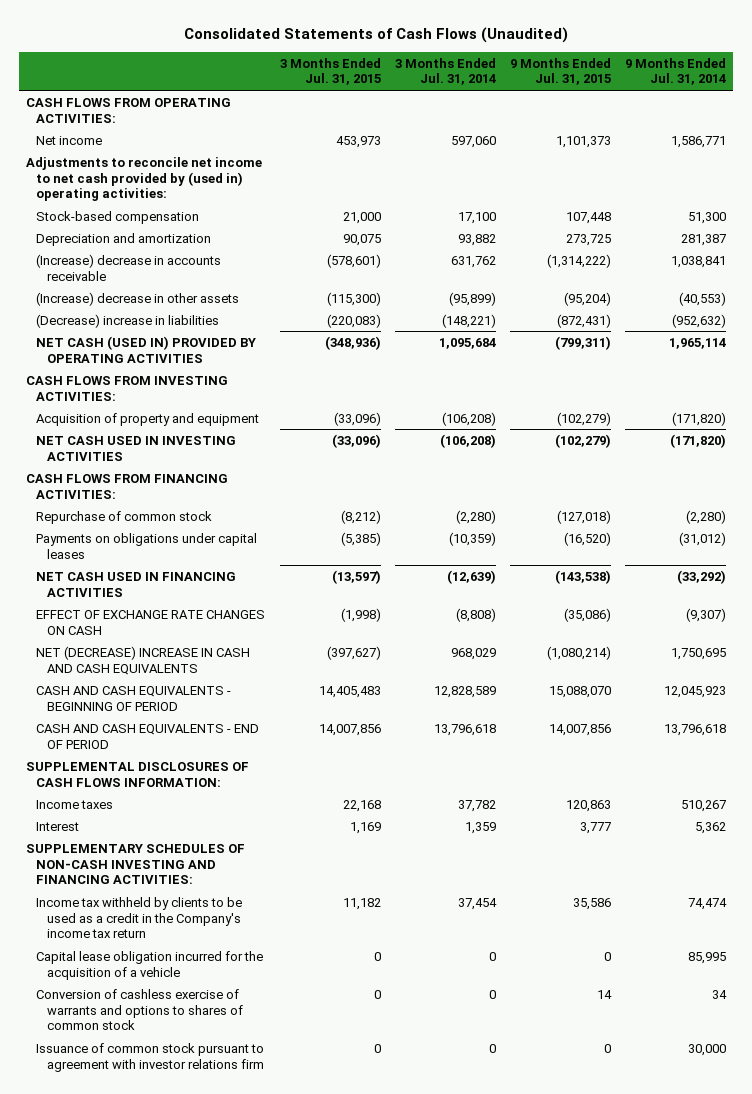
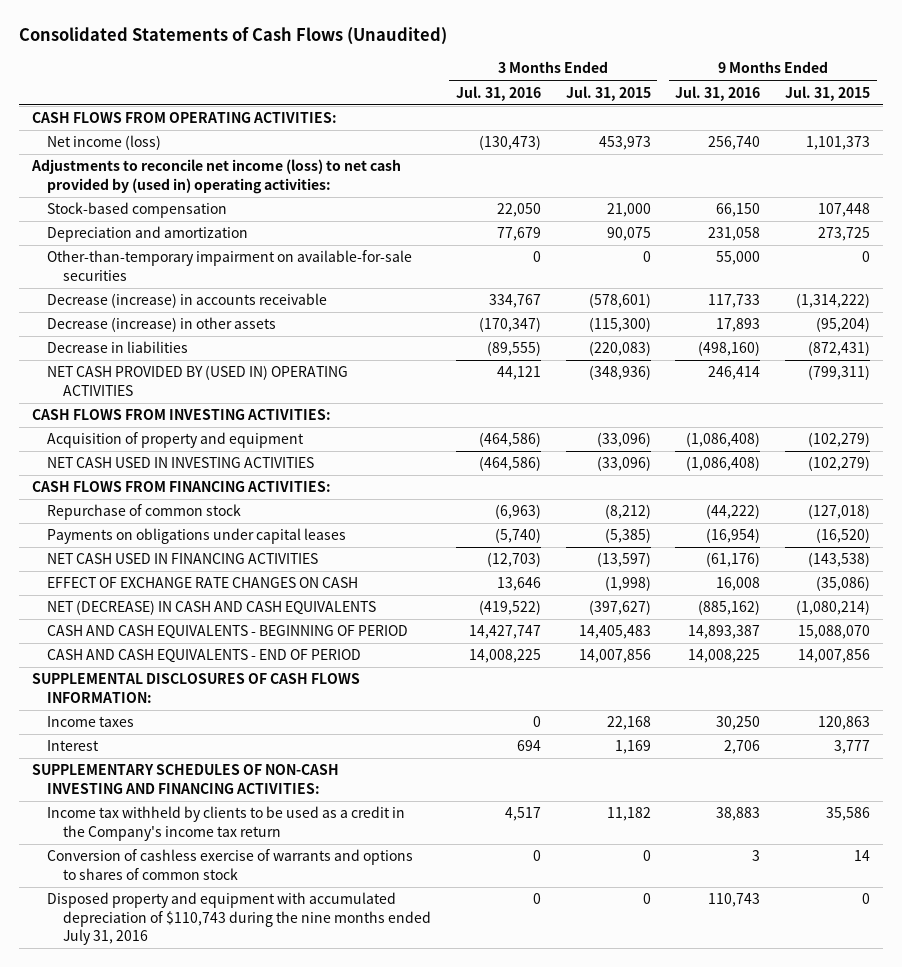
[394,57,496,86] 3 Months Ended Jul. 31, 2014 -> none
[625,57,727,86] 9 Months Ended Jul. 31, 2014 -> none
none -> [455,85,541,101] Jul. 31, 2016
none -> [675,85,761,101] Jul. 31, 2016
[36,135,103,145] Net income -> [47,135,162,151] Net income (loss)
[26,156,263,202] Adjustments to reconcile net income to net cash provided by (used in) operating activities: -> [30,159,401,194] Adjustments to reconcile net income (loss) to net cash provided by (used in) operating activities:
none -> [47,250,413,281] Other-than-temporary impairment on available-for-sale securities
[36,253,222,281] (Increase) decrease in accounts receivable -> [47,293,328,309] Decrease (increase) in accounts receivable
[36,291,240,306] (Increase) decrease in other assets -> [47,317,277,333] Decrease (increase) in other assets
[36,313,220,328] (Decrease) increase in liabilities -> [47,341,189,354] Decrease in liabilities
[36,335,257,363] NET CASH (USED IN) PROVIDED BY OPERATING ACTIVITIES -> [47,365,349,396] NET CASH PROVIDED BY (USED IN) OPERATING ACTIVITIES
[36,645,251,675] NET (DECREASE) INCREASE IN CASH AND CASH EQUIVALENTS -> [47,600,377,616] NET (DECREASE) IN CASH AND CASH EQUIVALENTS
[36,950,264,980] Capital lease obligation incurred for the acquisition of a vehicle -> none
[36,1042,265,1072] Issuance of common stock pursuant to agreement with investor relations firm -> none
none -> [47,892,431,946] Disposed property and equipment with accumulated depreciation of $110,743 during the nine months ended July 31, 2016

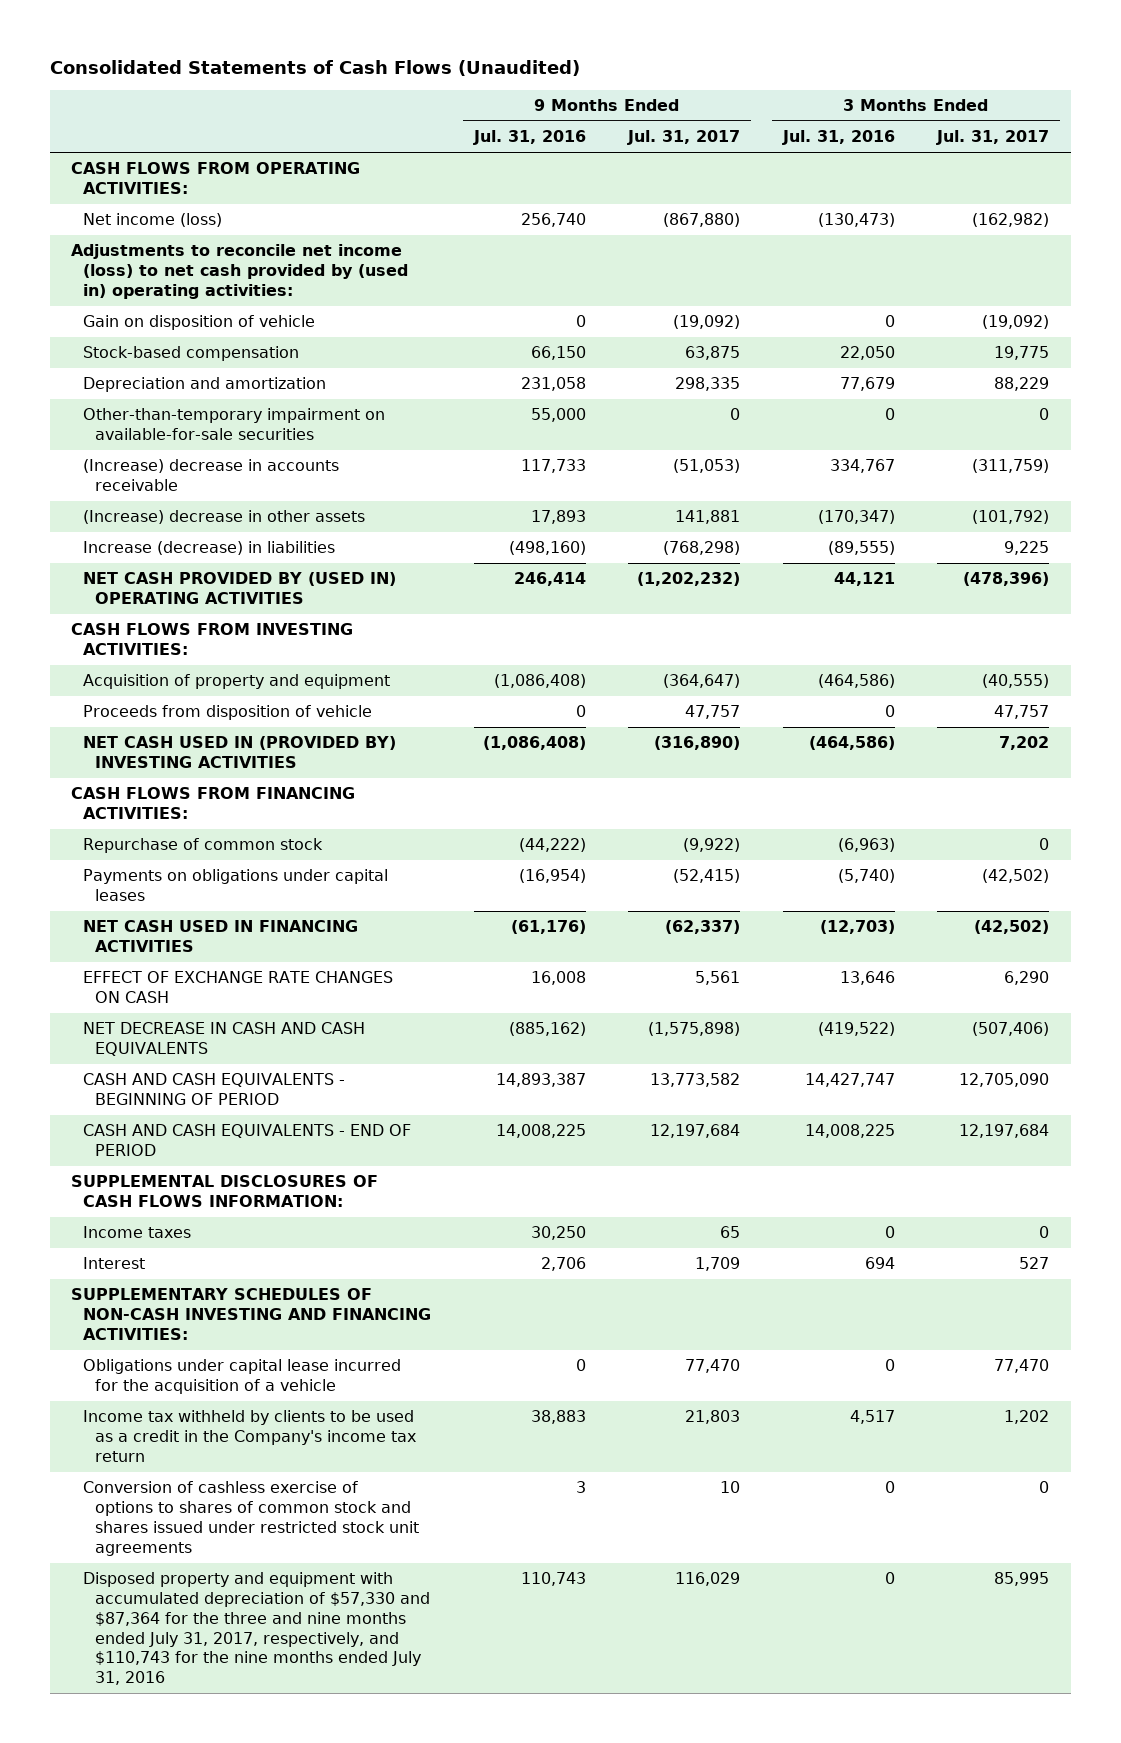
[565,85,651,101] Jul. 31, 2015 -> none
[785,85,871,101] Jul. 31, 2015 -> none
none -> [627,130,741,146] Jul. 31, 2017
none -> [936,130,1050,146] Jul. 31, 2017
none -> [83,315,316,331] Gain on disposition of vehicle
[47,293,328,309] Decrease (increase) in accounts receivable -> [83,459,340,492] (Increase) decrease in accounts receivable
[47,317,277,333] Decrease (increase) in other assets -> [83,510,366,525] (Increase) decrease in other assets
[47,341,189,354] Decrease in liabilities -> [83,541,336,556] Increase (decrease) in liabilities
none -> [83,705,373,721] Proceeds from disposition of vehicle
[47,457,315,469] NET CASH USED IN INVESTING ACTIVITIES -> [83,736,397,769] NET CASH USED IN (PROVIDED BY) INVESTING ACTIVITIES
[47,600,377,616] NET (DECREASE) IN CASH AND CASH EQUIVALENTS -> [83,1022,366,1057] NET DECREASE IN CASH AND CASH EQUIVALENTS
none -> [83,1359,402,1395] Obligations under capital lease incurred for the acquisition of a vehicle
[47,849,414,880] Conversion of cashless exercise of warrants and options to shares of common stock -> [83,1481,420,1556] Conversion of cashless exercise of options to shares of common stock and shares issued under restricted stock unit agreements
[47,892,431,946] Disposed property and equipment with accumulated depreciation of $110,743 during the nine months ended July 31, 2016 -> [83,1572,431,1686] Disposed property and equipment with accumulated depreciation of $57,330 and $87,364 for the three and nine months ended July 31, 2017, respectively, and $110,743 for the nine months ended July 31, 2016

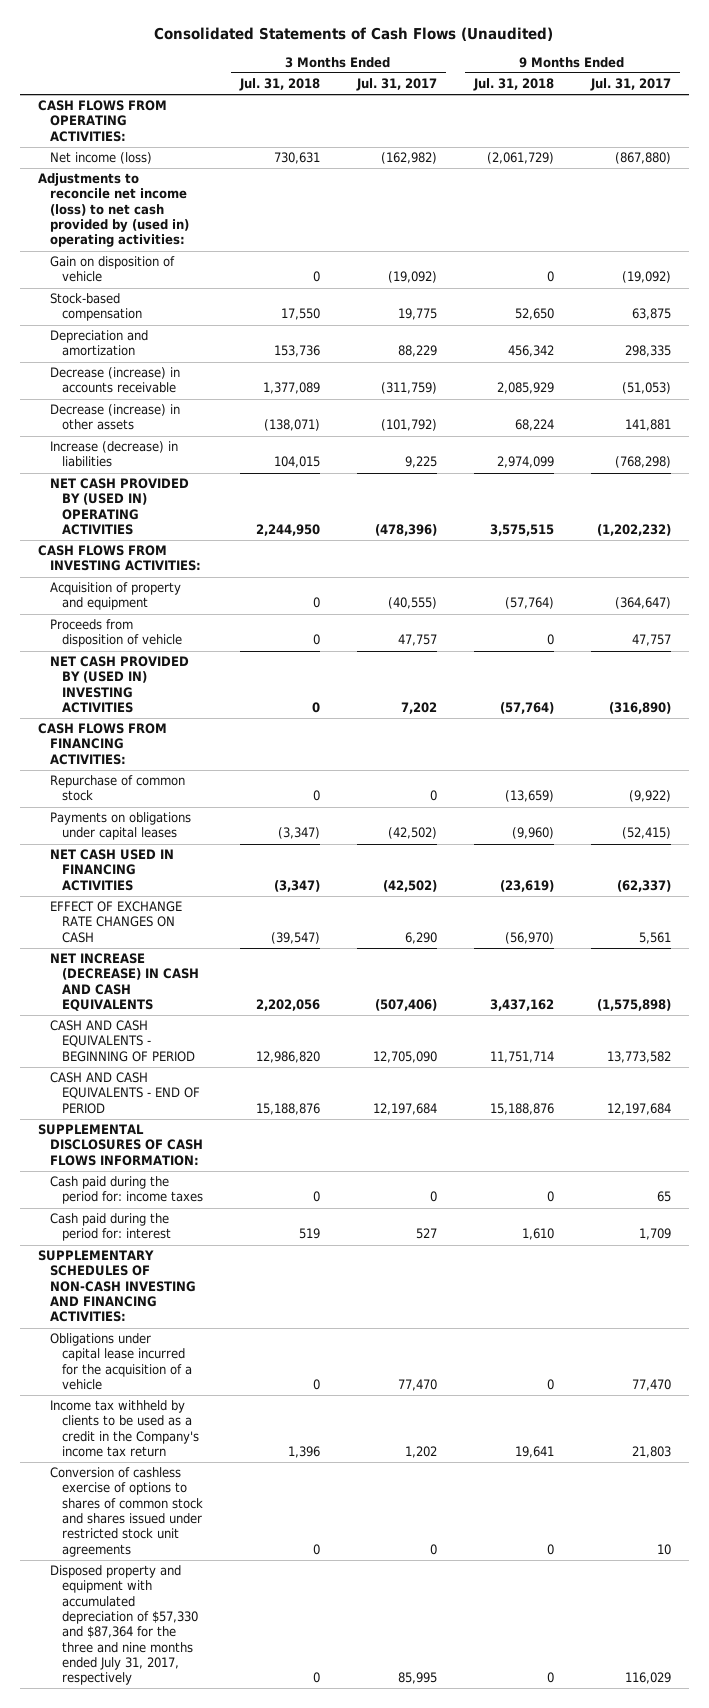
[472,130,586,146] Jul. 31, 2016 -> none
[781,130,895,146] Jul. 31, 2016 -> none
none -> [239,77,321,91] Jul. 31, 2018
none -> [472,77,554,91] Jul. 31, 2018
[83,408,386,441] Other-than-temporary impairment on available-for-sale securities -> none
[83,459,340,492] (Increase) decrease in accounts receivable -> [50,367,181,394] Decrease (increase) in accounts receivable
[83,510,366,525] (Increase) decrease in other assets -> [50,404,181,431] Decrease (increase) in other assets
[83,736,397,769] NET CASH USED IN (PROVIDED BY) INVESTING ACTIVITIES -> [50,656,190,714] NET CASH PROVIDED BY (USED IN) INVESTING ACTIVITIES
[83,1022,366,1057] NET DECREASE IN CASH AND CASH EQUIVALENTS -> [50,953,200,1012] NET INCREASE (DECREASE) IN CASH AND CASH EQUIVALENTS
[83,1226,192,1239] Income taxes -> [50,1176,204,1205] Cash paid during the period for: income taxes
[83,1257,146,1270] Interest -> [50,1213,172,1242] Cash paid during the period for: interest
[83,1572,431,1686] Disposed property and equipment with accumulated depreciation of $57,330 and $87,364 for the three and nine months ended July 31, 2017, respectively, and $110,743 for the nine months ended July 31, 2016 -> [50,1565,199,1686] Disposed property and equipment with accumulated depreciation of $57,330 and $87,364 for the three and nine months ended July 31, 2017, respectively

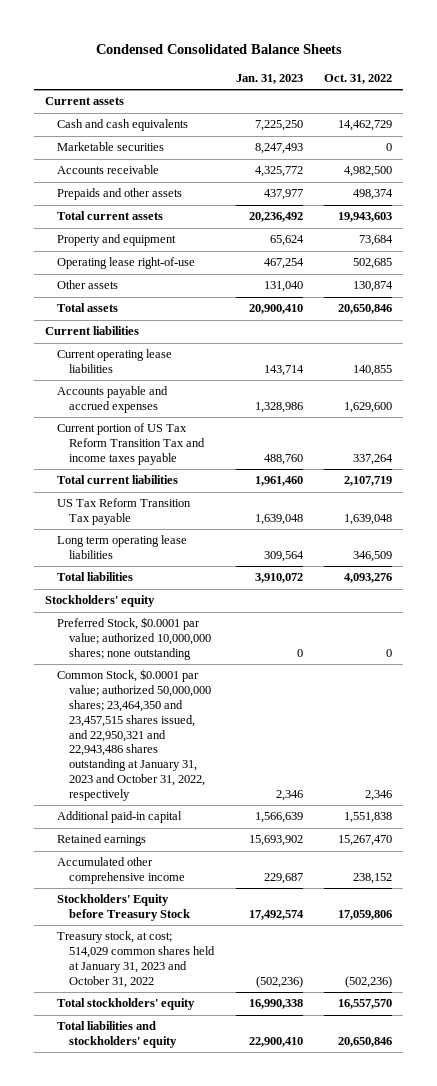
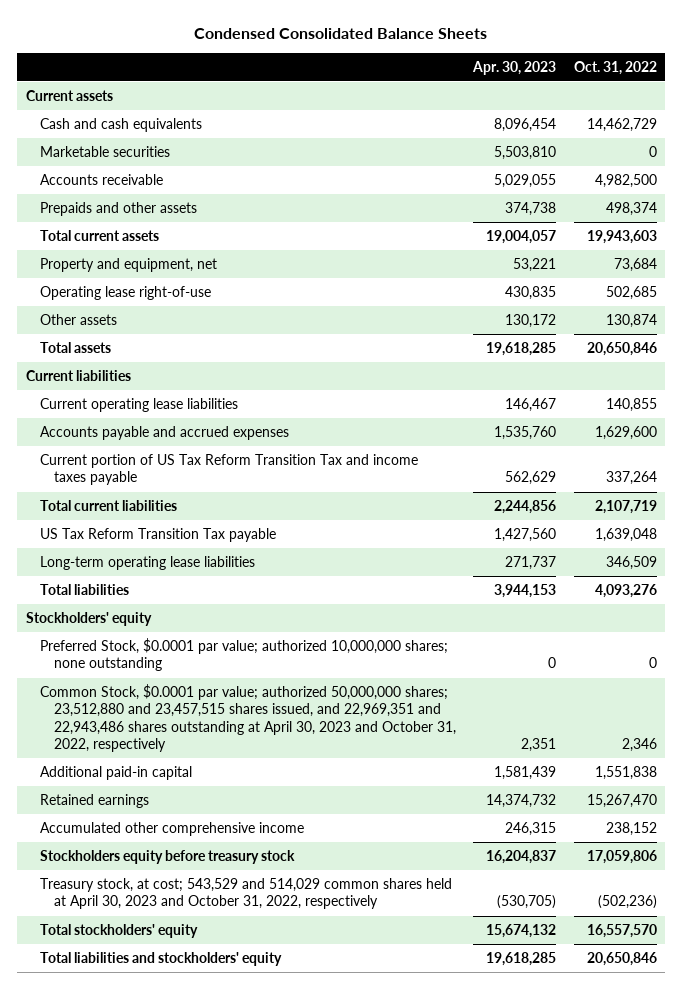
[235,74,303,85] Jan. 31, 2023 -> none
none -> [472,60,557,75] Apr. 30, 2023
[57,234,177,247] Property and equipment -> [39,258,217,273] Property and equipment, net
[57,535,188,560] Long term operating lease liabilities -> [39,556,255,571] Long-term operating lease liabilities
[57,669,212,801] Common Stock, $0.0001 par value; authorized 50,000,000 shares; 23,464,350 and 23,457,515 shares issued, and 22,950,321 and 22,943,486 shares outstanding at January 31, 2023 and October 31, 2022, respectively -> [39,684,457,753] Common Stock, $0.0001 par value; authorized 50,000,000 shares; 23,512,880 and 23,457,515 shares issued, and 22,969,351 and 22,943,486 shares outstanding at April 30, 2023 and October 31, 2022, respectively
[57,894,191,922] Stockholders' Equity before Treasury Stock -> [39,850,295,865] Stockholders equity before treasury stock
[57,931,216,988] Treasury stock, at cost; 514,029 common shares held at January 31, 2023 and October 31, 2022 -> [39,878,452,910] Treasury stock, at cost; 543,529 and 514,029 common shares held at April 30, 2023 and October 31, 2022, respectively

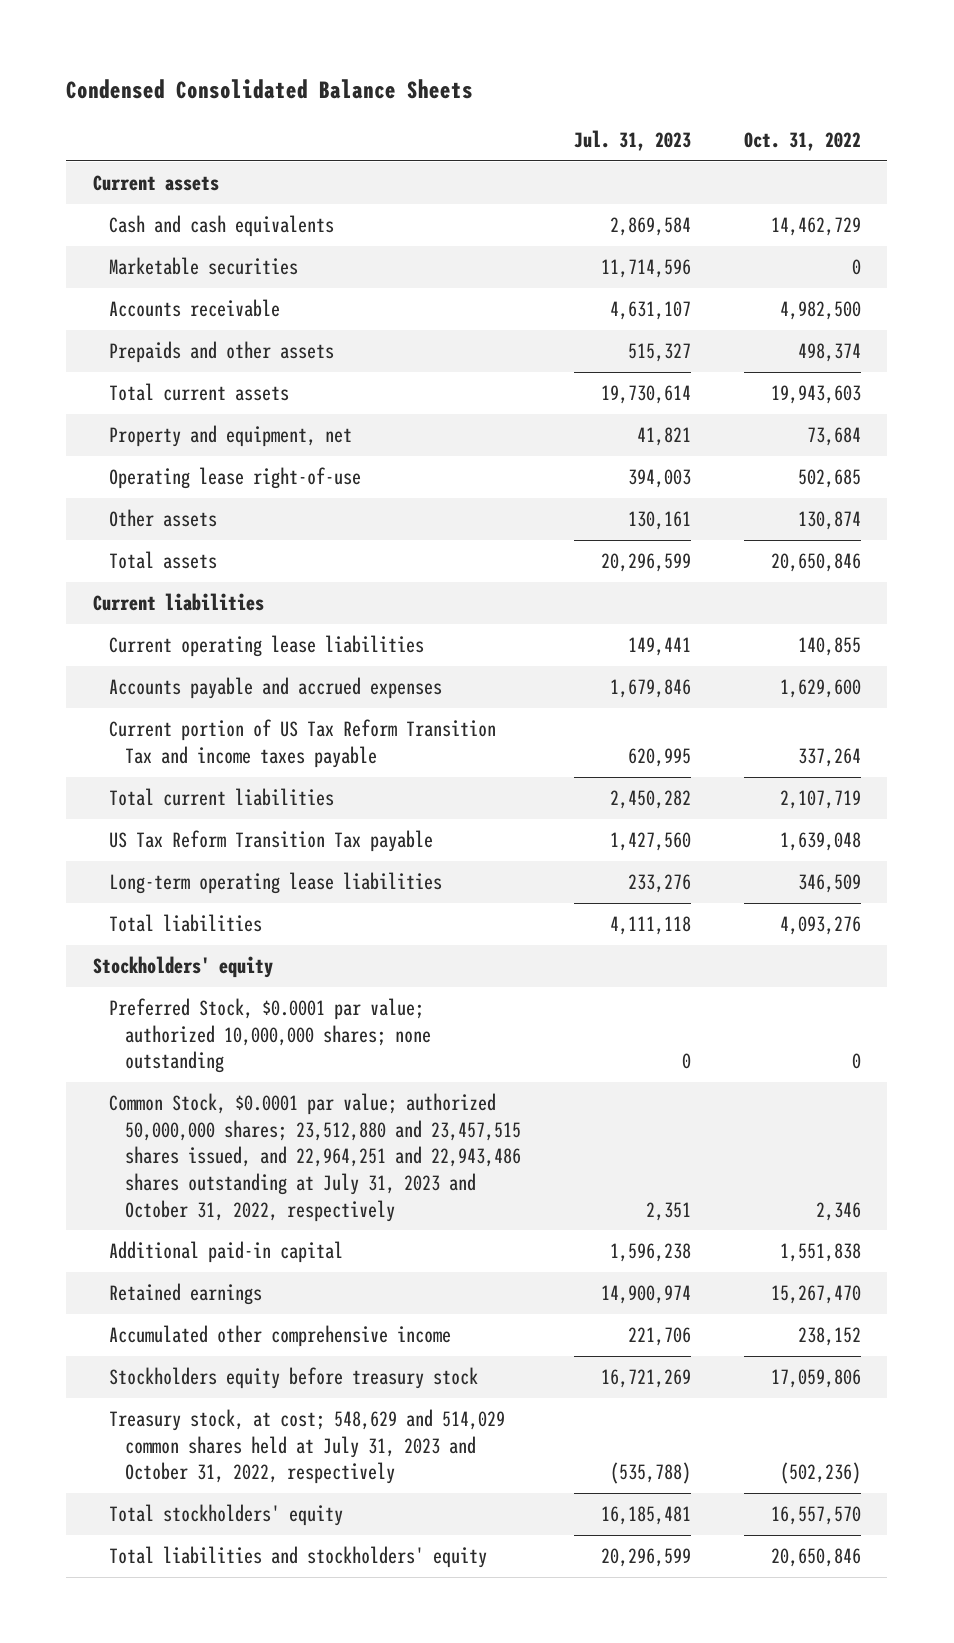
[472,60,557,75] Apr. 30, 2023 -> none
none -> [573,129,691,151] Jul. 31, 2023
[39,684,457,753] Common Stock, $0.0001 par value; authorized 50,000,000 shares; 23,512,880 and 23,457,515 shares issued, and 22,969,351 and 22,943,486 shares outstanding at April 30, 2023 and October 31, 2022, respectively -> [108,1093,521,1222] Common Stock, $0.0001 par value; authorized 50,000,000 shares; 23,512,880 and 23,457,515 shares issued, and 22,964,251 and 22,943,486 shares outstanding at July 31, 2023 and October 31, 2022, respectively
[39,878,452,910] Treasury stock, at cost; 543,529 and 514,029 common shares held at April 30, 2023 and October 31, 2022, respectively -> [108,1409,505,1485] Treasury stock, at cost; 548,629 and 514,029 common shares held at July 31, 2023 and October 31, 2022, respectively

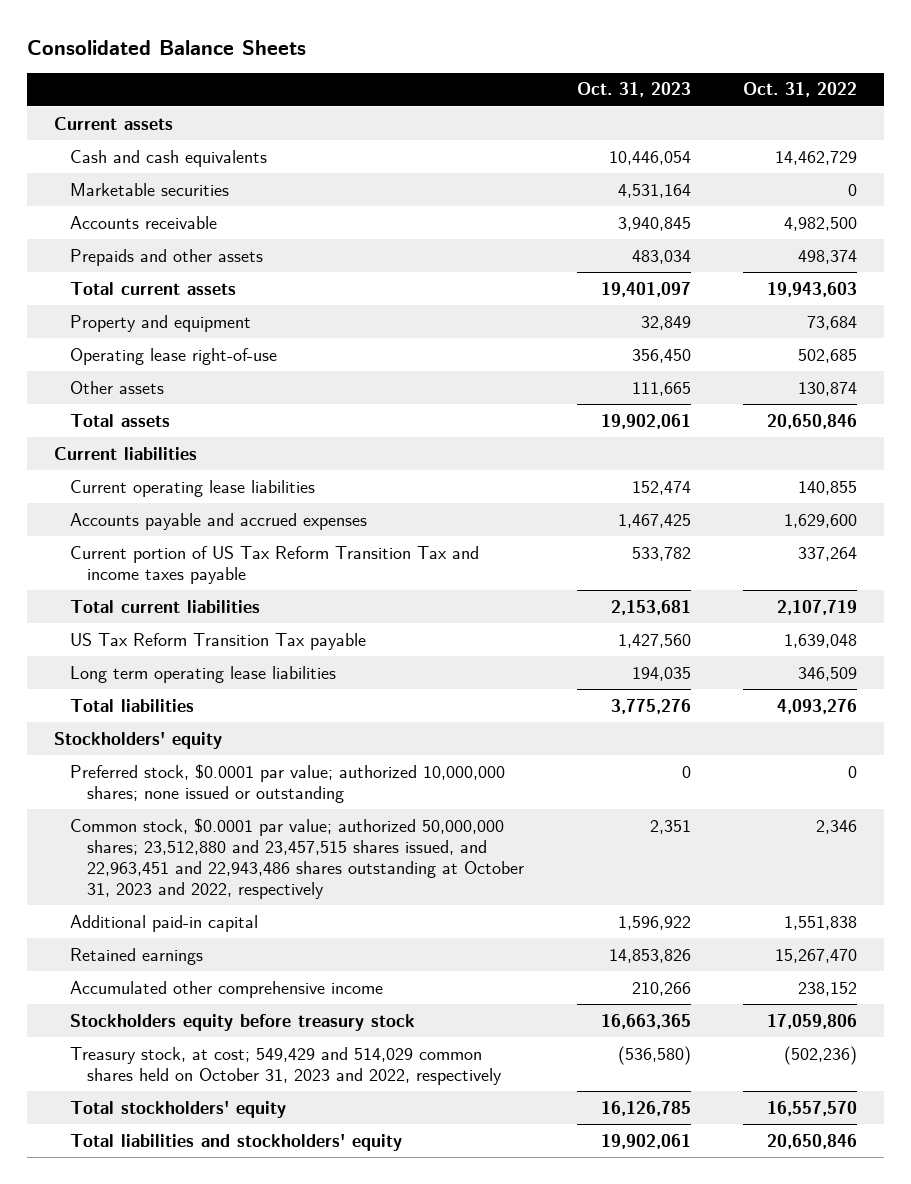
[66,79,474,100] Condensed Consolidated Balance Sheets -> [27,39,307,55] Consolidated Balance Sheets
[573,129,691,151] Jul. 31, 2023 -> none
none -> [576,82,691,98] Oct. 31, 2023
[108,425,352,448] Property and equipment, net -> [70,314,252,332] Property and equipment
[108,872,442,895] Long-term operating lease liabilities -> [70,665,337,683] Long term operating lease liabilities
[108,998,431,1074] Preferred Stock, $0.0001 par value; authorized 10,000,000 shares; none outstanding -> [70,763,506,803] Preferred stock, $0.0001 par value; authorized 10,000,000 shares; none issued or outstanding
[108,1093,521,1222] Common Stock, $0.0001 par value; authorized 50,000,000 shares; 23,512,880 and 23,457,515 shares issued, and 22,964,251 and 22,943,486 shares outstanding at July 31, 2023 and October 31, 2022, respectively -> [70,817,524,899] Common stock, $0.0001 par value; authorized 50,000,000 shares; 23,512,880 and 23,457,515 shares issued, and 22,963,451 and 22,943,486 shares outstanding at October 31, 2023 and 2022, respectively
[108,1409,505,1485] Treasury stock, at cost; 548,629 and 514,029 common shares held at July 31, 2023 and October 31, 2022, respectively -> [70,1046,502,1085] Treasury stock, at cost; 549,429 and 514,029 common shares held on October 31, 2023 and 2022, respectively

